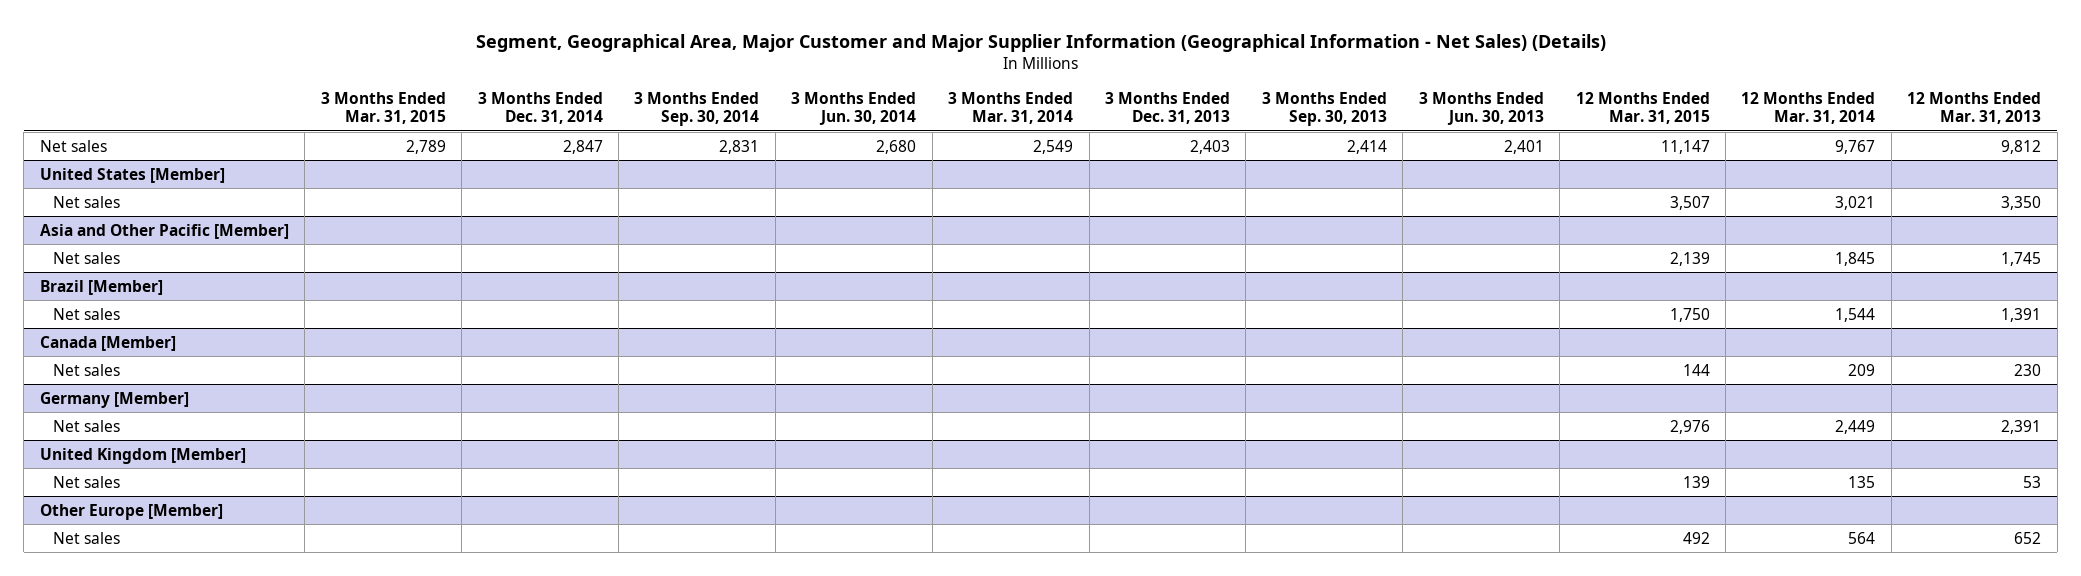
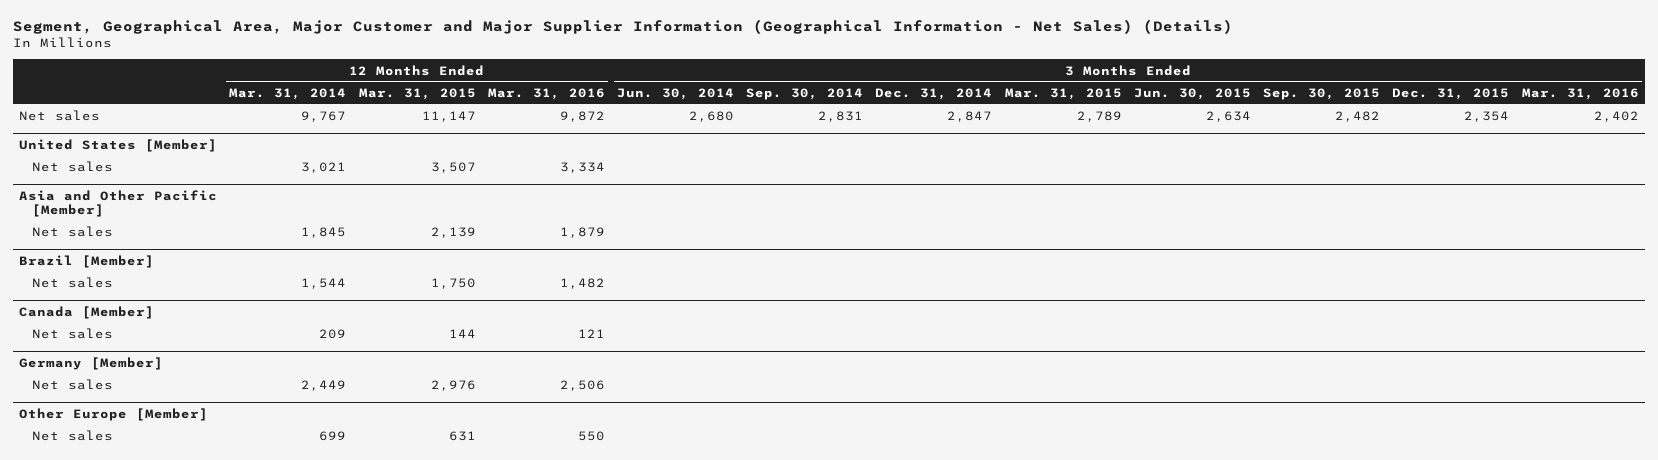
[948,92,1074,125] 3 Months Ended Mar. 31, 2014 -> none
[1104,92,1230,125] 3 Months Ended Dec. 31, 2013 -> none
[1261,92,1387,127] 3 Months Ended Sep. 30, 2013 -> none
[1418,92,1544,126] 3 Months Ended Jun. 30, 2013 -> none
[1907,92,2042,125] 12 Months Ended Mar. 31, 2013 -> none
none -> [487,87,605,100] Mar. 31, 2016
none -> [1133,87,1251,100] Jun. 30, 2015
none -> [1263,87,1381,100] Sep. 30, 2015
none -> [1392,87,1510,100] Dec. 31, 2015
none -> [1521,87,1639,100] Mar. 31, 2016
[39,447,246,464] United Kingdom [Member] -> none
[53,475,121,488] Net sales -> none
[1682,531,1710,544] 492 -> [448,431,476,442] 631
[1848,531,1876,544] 564 -> [319,431,347,442] 699

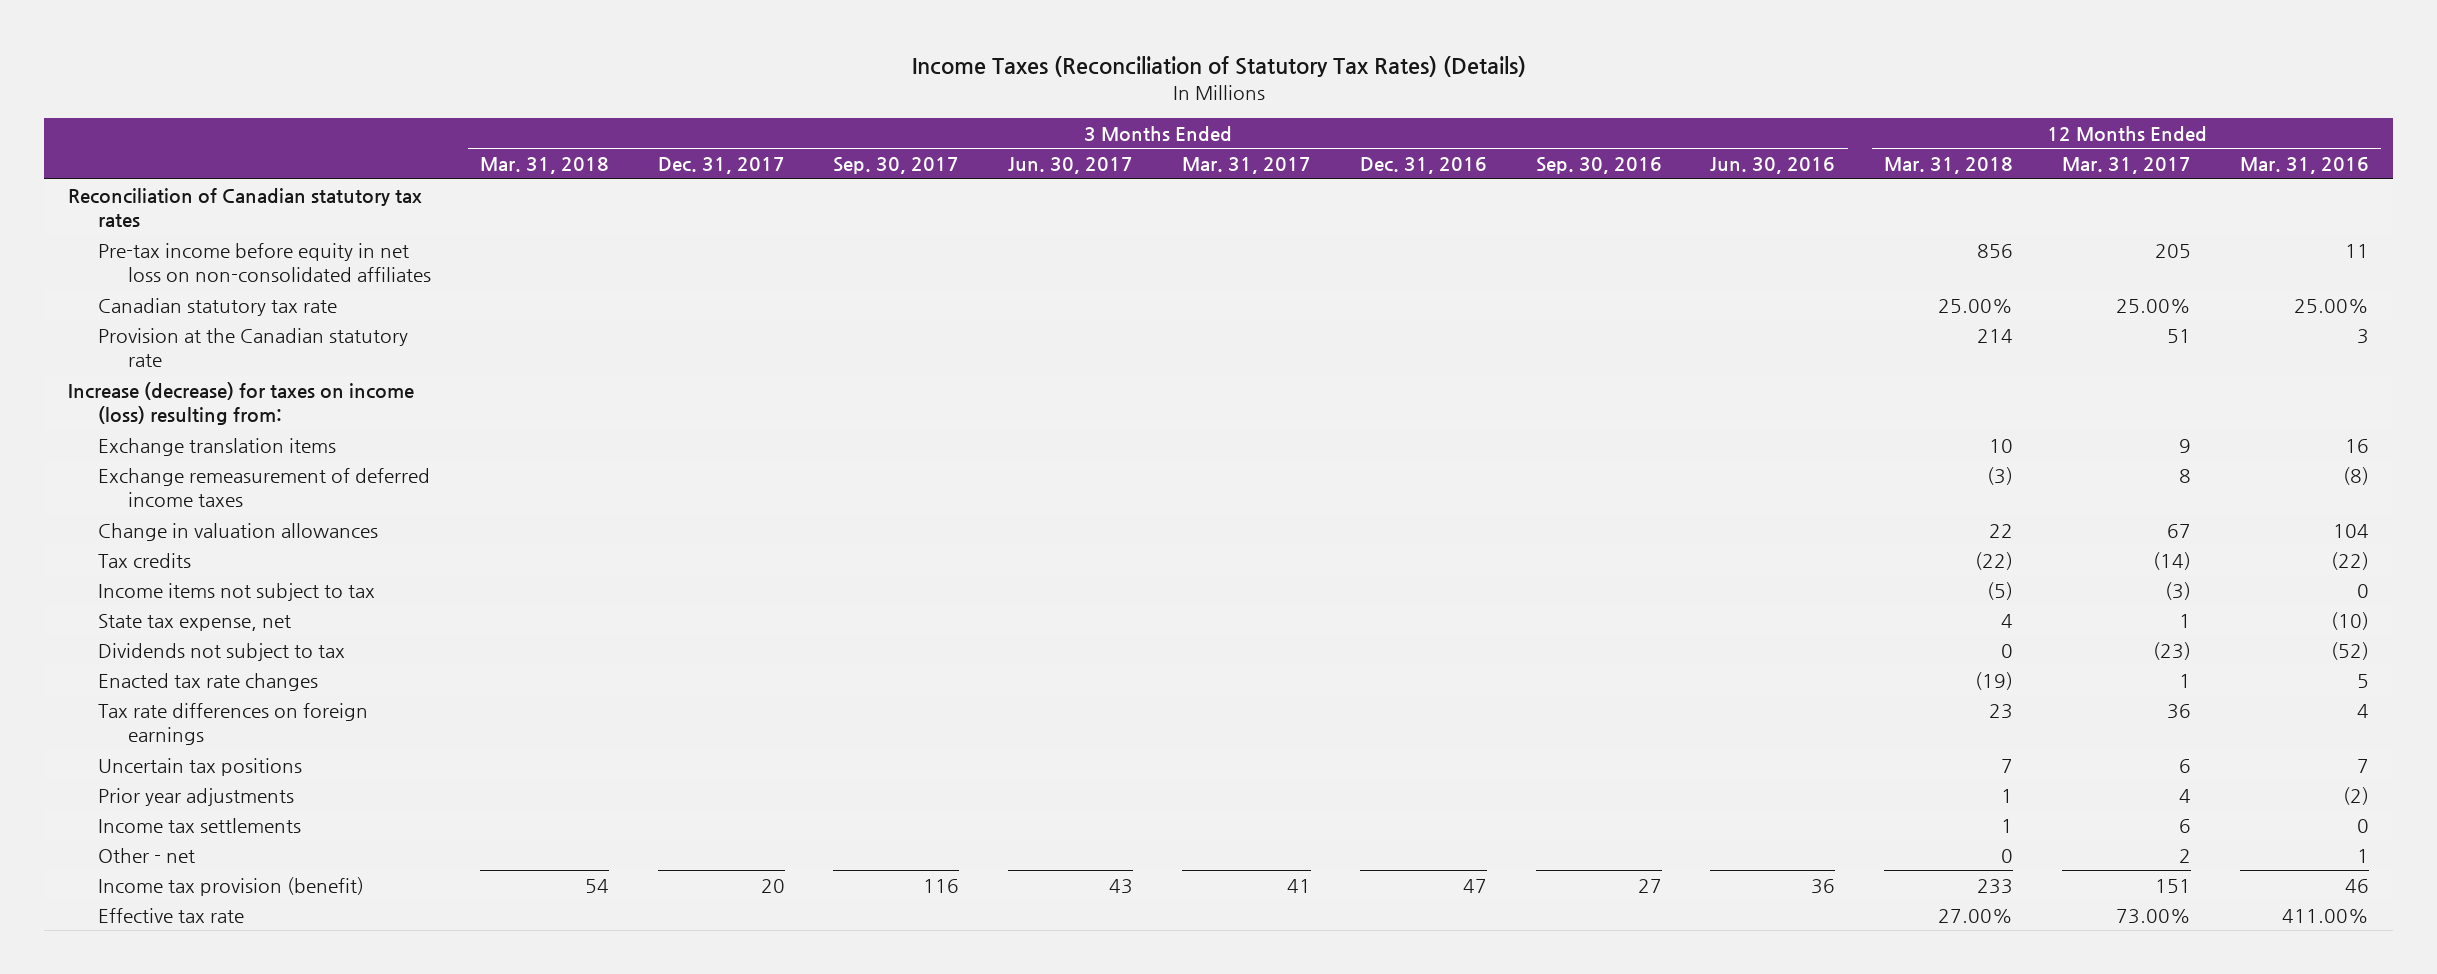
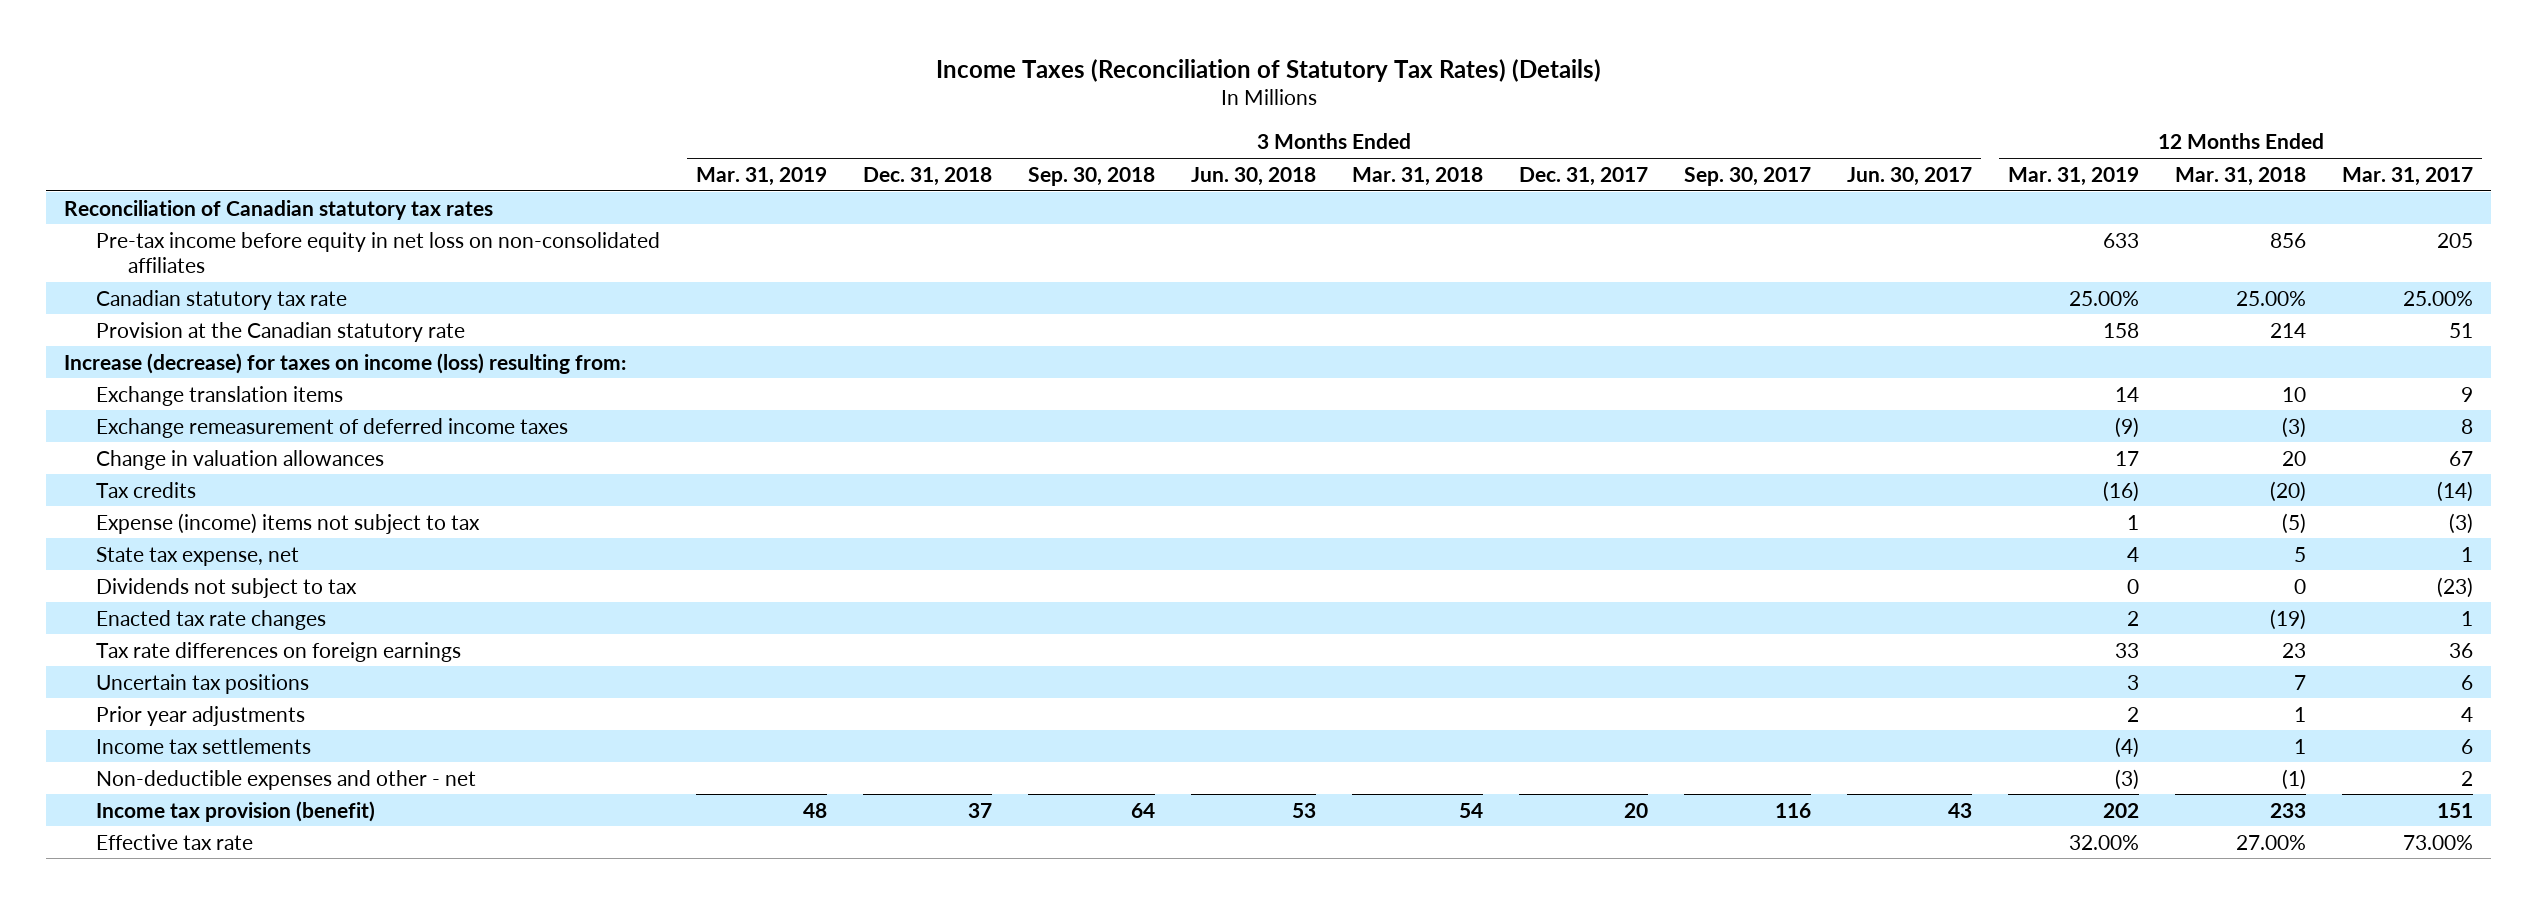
[1182,157,1312,175] Mar. 31, 2017 -> none
[1359,157,1487,175] Dec. 31, 2016 -> none
[1535,157,1662,175] Sep. 30, 2016 -> none
[1710,157,1836,175] Jun. 30, 2016 -> none
[2239,157,2369,175] Mar. 31, 2016 -> none
none -> [696,166,828,186] Mar. 31, 2019
none -> [863,166,993,186] Dec. 31, 2018
none -> [1028,166,1156,186] Sep. 30, 2018
none -> [1191,166,1317,186] Jun. 30, 2018
none -> [2008,166,2140,186] Mar. 31, 2019
[1989,523,2014,538] 22 -> [2282,450,2307,466] 20
[1975,551,2014,570] (22) -> [2270,480,2307,502] (20)
[98,582,376,601] Income items not subject to tax -> [96,512,481,534] Expense (income) items not subject to tax
[2001,613,2014,628] 4 -> [2294,546,2307,562] 5
[98,847,196,863] Other - net -> [96,769,477,790] Non-deductible expenses and other - net
[2001,848,2014,863] 0 -> [2282,768,2307,790] (1)

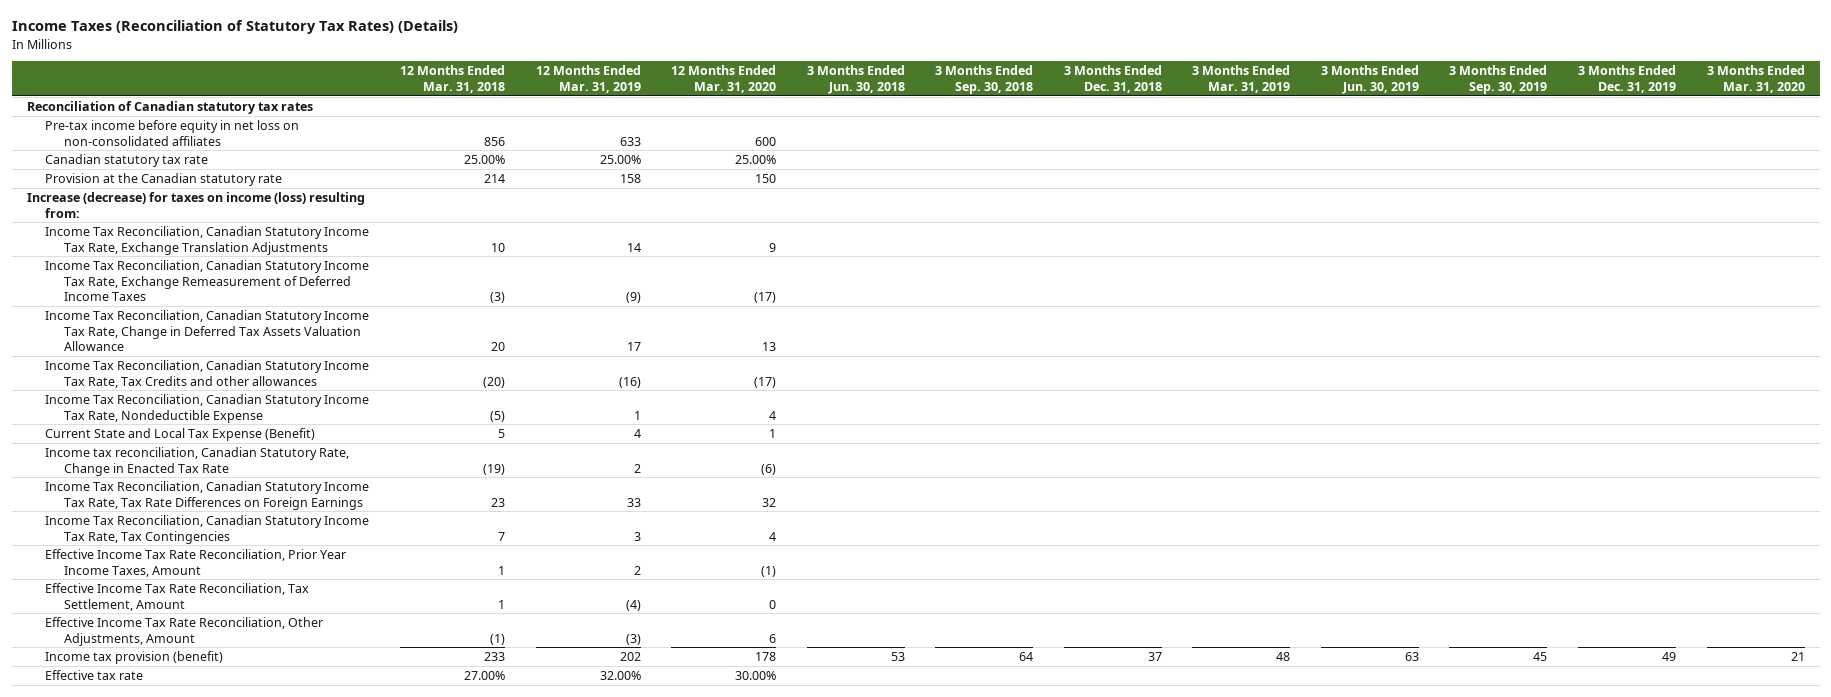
[1352,166,1484,186] Mar. 31, 2018 -> none
[1519,166,1649,186] Dec. 31, 2017 -> none
[1684,166,1812,186] Sep. 30, 2017 -> none
[1847,166,1973,186] Jun. 30, 2017 -> none
[2342,166,2474,186] Mar. 31, 2017 -> none
none -> [671,65,777,93] 12 Months Ended Mar. 31, 2020
none -> [1320,65,1419,94] 3 Months Ended Jun. 30, 2019
none -> [1449,65,1548,94] 3 Months Ended Sep. 30, 2019
none -> [1578,65,1677,93] 3 Months Ended Dec. 31, 2019
none -> [1706,65,1805,93] 3 Months Ended Mar. 31, 2020
[96,577,358,598] Dividends not subject to tax -> none
[96,385,344,406] Exchange translation items -> [45,226,370,255] Income Tax Reconciliation, Canadian Statutory Income Tax Rate, Exchange Translation Adjustments
[96,417,569,438] Exchange remeasurement of deferred income taxes -> [45,260,370,302] Income Tax Reconciliation, Canadian Statutory Income Tax Rate, Exchange Remeasurement of Deferred Income Taxes
[96,449,385,470] Change in valuation allowances -> [45,310,370,352] Income Tax Reconciliation, Canadian Statutory Income Tax Rate, Change in Deferred Tax Assets Valuation Allowance
[96,481,197,498] Tax credits -> [45,360,370,388] Income Tax Reconciliation, Canadian Statutory Income Tax Rate, Tax Credits and other allowances
[96,512,481,534] Expense (income) items not subject to tax -> [45,394,370,423] Income Tax Reconciliation, Canadian Statutory Income Tax Rate, Nondeductible Expense
[96,546,300,566] State tax expense, net -> [45,428,316,442] Current State and Local Tax Expense (Benefit)
[96,609,327,630] Enacted tax rate changes -> [45,447,350,476] Income tax reconciliation, Canadian Statutory Rate, Change in Enacted Tax Rate
[96,641,462,662] Tax rate differences on foreign earnings -> [45,481,370,510] Income Tax Reconciliation, Canadian Statutory Income Tax Rate, Tax Rate Differences on Foreign Earnings
[96,673,310,694] Uncertain tax positions -> [45,515,370,544] Income Tax Reconciliation, Canadian Statutory Income Tax Rate, Tax Contingencies
[96,705,306,726] Prior year adjustments -> [45,549,347,577] Effective Income Tax Rate Reconciliation, Prior Year Income Taxes, Amount
[96,737,312,754] Income tax settlements -> [45,583,310,611] Effective Income Tax Rate Reconciliation, Tax Settlement, Amount
[96,769,477,790] Non-deductible expenses and other - net -> [45,617,324,646] Effective Income Tax Rate Reconciliation, Other Adjustments, Amount

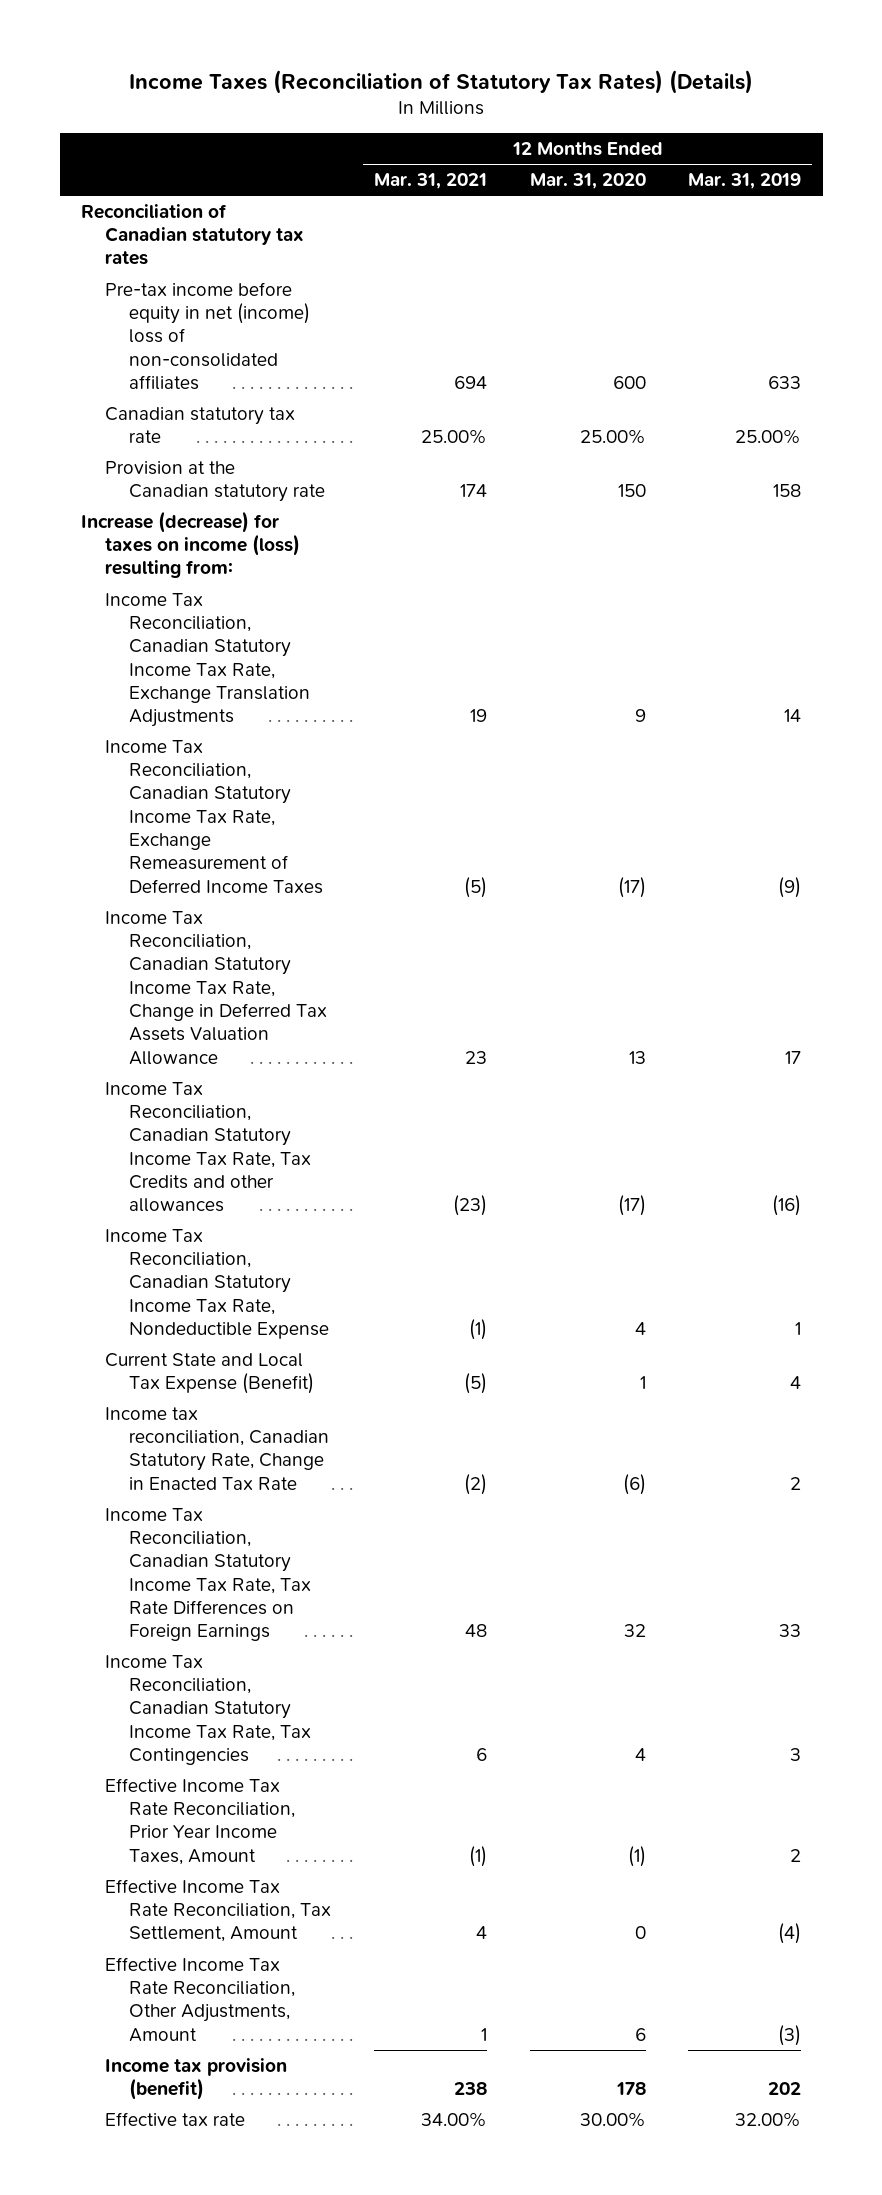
[400,65,506,93] 12 Months Ended Mar. 31, 2018 -> none
[806,65,905,94] 3 Months Ended Jun. 30, 2018 -> none
[935,65,1034,94] 3 Months Ended Sep. 30, 2018 -> none
[1063,65,1162,93] 3 Months Ended Dec. 31, 2018 -> none
[1192,65,1291,93] 3 Months Ended Mar. 31, 2019 -> none
[1320,65,1419,94] 3 Months Ended Jun. 30, 2019 -> none
[1449,65,1548,94] 3 Months Ended Sep. 30, 2019 -> none
[1578,65,1677,93] 3 Months Ended Dec. 31, 2019 -> none
[1706,65,1805,93] 3 Months Ended Mar. 31, 2020 -> none
none -> [373,173,487,190] Mar. 31, 2021
[45,120,300,146] Pre-tax income before equity in net loss on non-consolidated affiliates -> [105,281,311,391] Pre-tax income before equity in net (income) loss of non-consolidated affiliates

